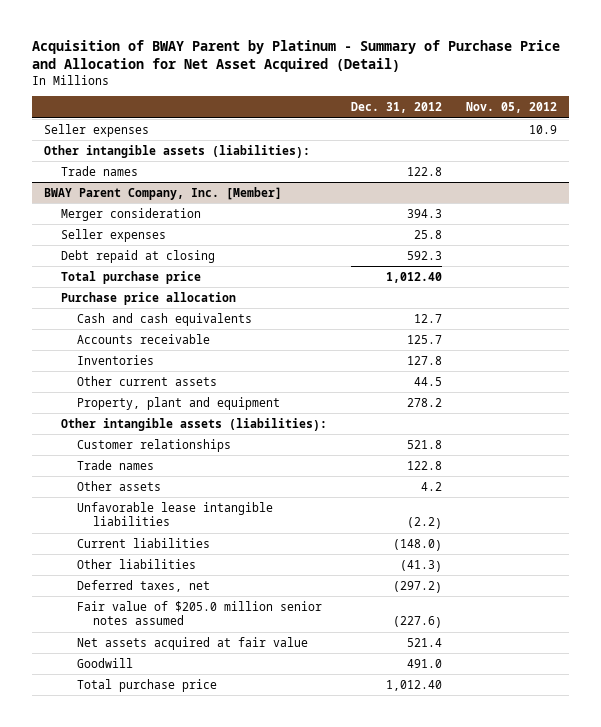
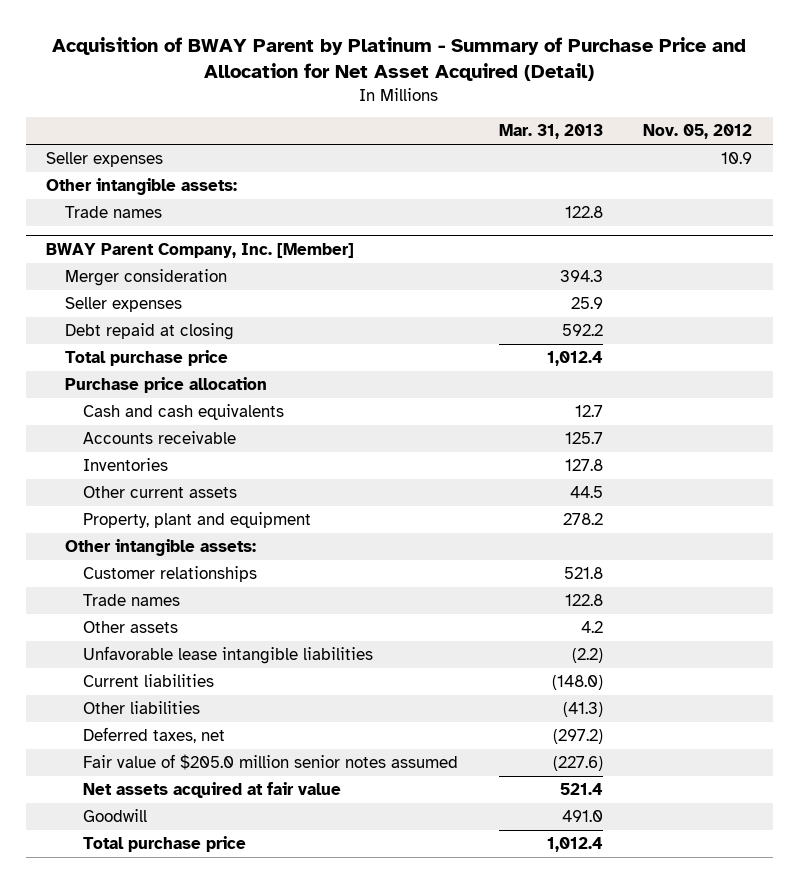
[350,102,442,114] Dec. 31, 2012 -> none
none -> [498,124,603,140] Mar. 31, 2013
[44,144,311,158] Other intangible assets (liabilities): -> [46,178,238,196] Other intangible assets:
[60,417,327,431] Other intangible assets (liabilities): -> [64,539,256,557] Other intangible assets:

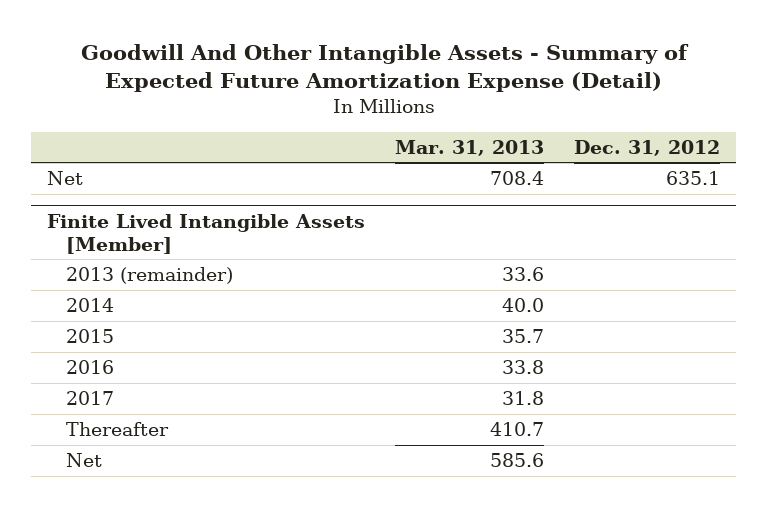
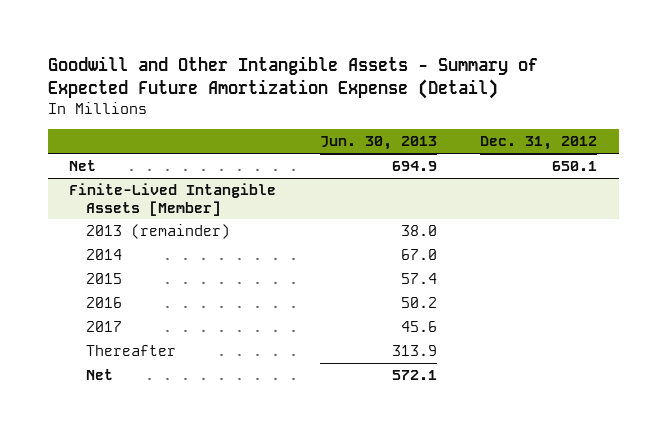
[80,43,689,93] Goodwill And Other Intangible Assets - Summary of Expected Future Amortization Expense (Detail) -> [47,55,538,100] Goodwill and Other Intangible Assets - Summary of Expected Future Amortization Expense (Detail)
[395,139,545,156] Mar. 31, 2013 -> none
none -> [319,136,437,151] Jun. 30, 2013
[666,171,721,186] 635.1 -> [552,161,598,172] 650.1
[46,213,365,254] Finite Lived Intangible Assets [Member] -> [69,183,277,216] Finite-Lived Intangible Assets [Member]

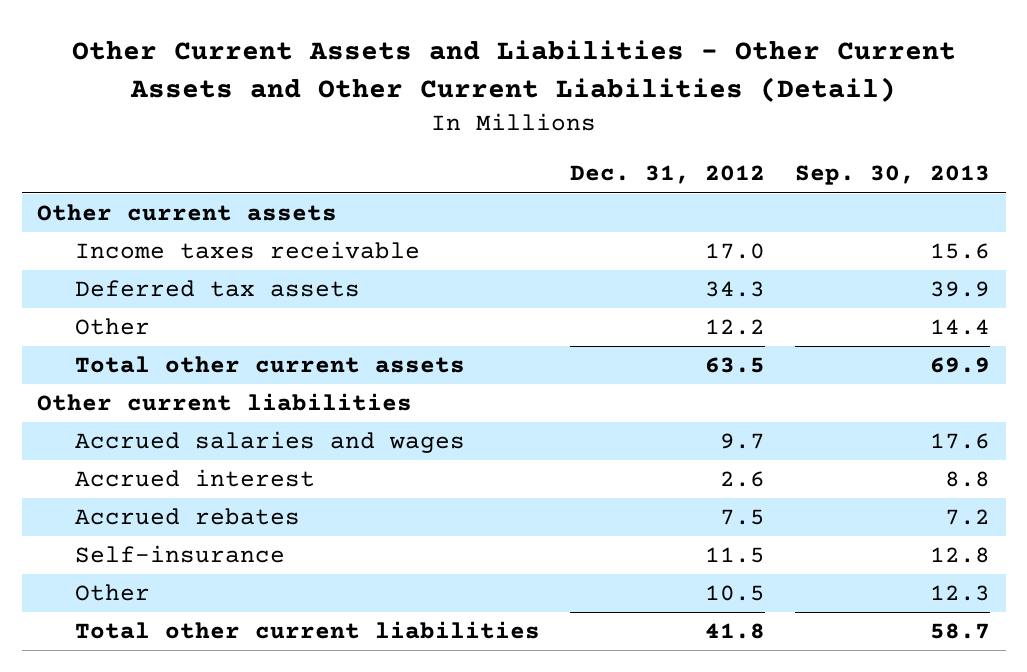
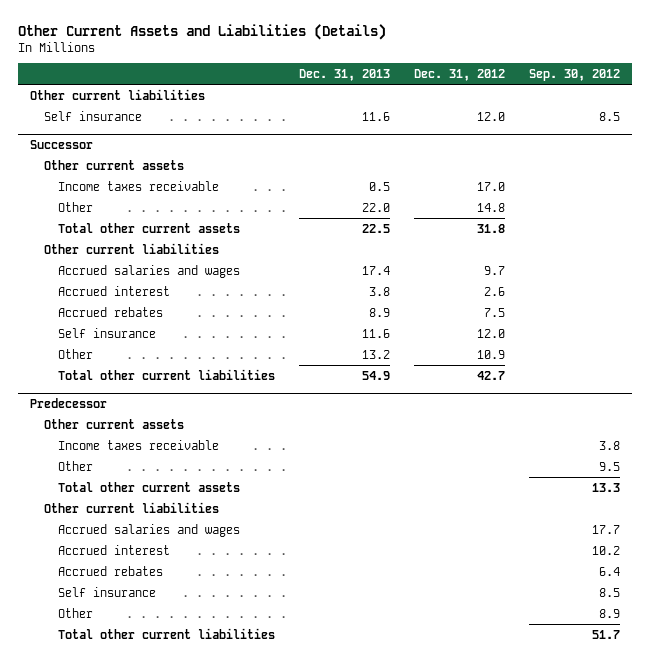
[71,40,956,103] Other Current Assets and Liabilities - Other Current Assets and Other Current Liabilities (Detail) -> [17,24,386,41] Other Current Assets and Liabilities (Details)
[795,165,991,186] Sep. 30, 2013 -> none
none -> [299,68,391,81] Dec. 31, 2013
none -> [528,68,620,81] Sep. 30, 2012
[36,204,337,222] Other current assets -> none
[74,241,420,260] Income taxes receivable -> none
[74,280,360,298] Deferred tax assets -> none
[74,318,150,336] Other -> none
[74,356,465,374] Total other current assets -> none
[74,431,465,454] Accrued salaries and wages -> none
[74,469,315,488] Accrued interest -> none
[74,508,300,526] Accrued rebates -> none
[74,584,150,602] Other -> none
[74,621,540,640] Total other current liabilities -> none
[74,545,285,564] Self-insurance -> [44,110,143,121] Self insurance
[705,547,766,564] 11.5 -> [477,111,506,121] 12.0
none -> [29,139,93,149] Successor
none -> [44,159,185,170] Other current assets
none -> [58,180,220,191] Income taxes receivable
none -> [58,201,94,212] Other
none -> [58,222,241,233] Total other current assets
none -> [44,242,220,254] Other current liabilities
none -> [58,264,241,278] Accrued salaries and wages
none -> [58,285,171,296] Accrued interest
none -> [58,306,164,317] Accrued rebates
none -> [58,327,157,338] Self insurance
none -> [58,348,94,359] Other
none -> [58,368,276,380] Total other current liabilities
none -> [29,397,107,408] Predecessor
none -> [44,418,185,429] Other current assets
none -> [58,439,220,450] Income taxes receivable
none -> [58,460,94,471] Other
none -> [58,481,241,492] Total other current assets
none -> [44,501,220,513] Other current liabilities
none -> [58,523,241,537] Accrued salaries and wages
none -> [58,544,171,555] Accrued interest
none -> [58,565,164,576] Accrued rebates
none -> [58,586,157,597] Self insurance
none -> [58,607,94,618] Other
none -> [58,627,276,639] Total other current liabilities

